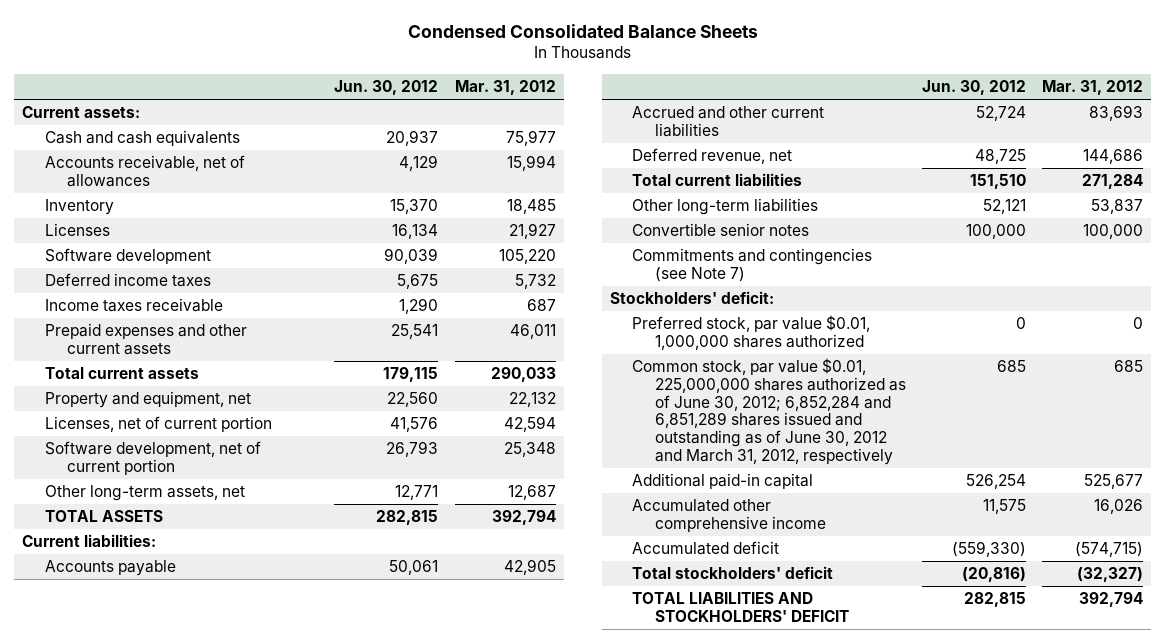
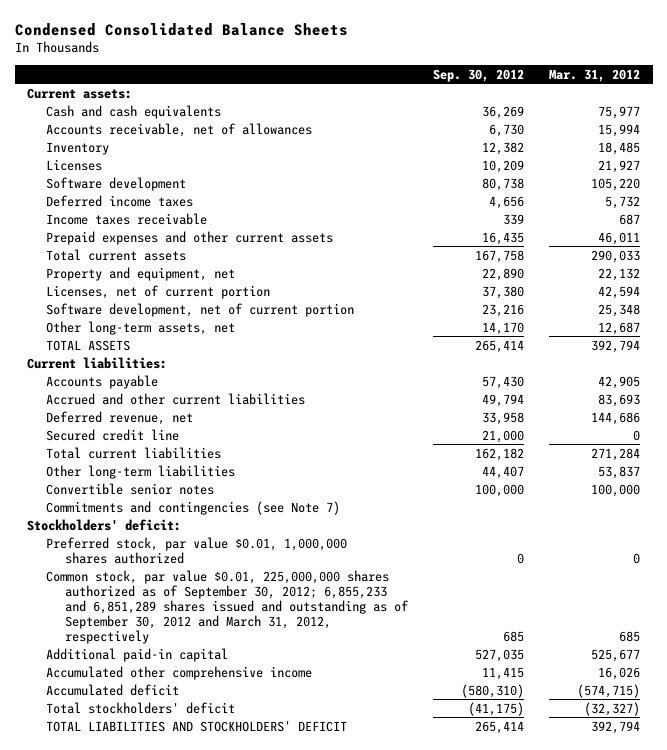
[334,80,439,96] Jun. 30, 2012 -> none
none -> [432,68,524,82] Sep. 30, 2012
none -> [45,428,179,441] Secured credit line
[632,358,906,465] Common stock, par value $0.01, 225,000,000 shares authorized as of June 30, 2012; 6,852,284 and 6,851,289 shares issued and outstanding as of June 30, 2012 and March 31, 2012, respectively -> [45,569,409,644] Common stock, par value $0.01, 225,000,000 shares authorized as of September 30, 2012; 6,855,233 and 6,851,289 shares issued and outstanding as of September 30, 2012 and March 31, 2012, respectively

